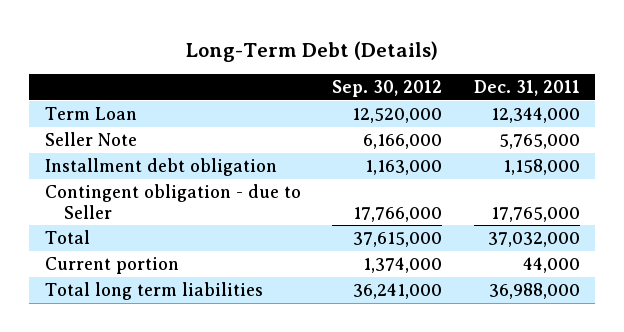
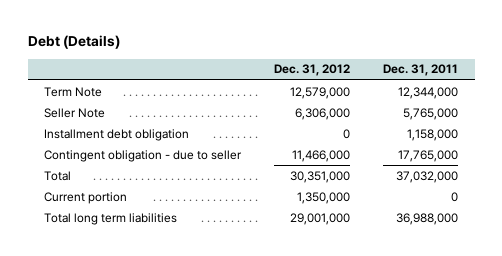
[186,40,439,62] Long-Term Debt (Details) -> [27,35,120,50] Debt (Details)
[332,80,443,98] Sep. 30, 2012 -> none
none -> [274,64,351,77] Dec. 31, 2012
[44,106,137,120] Term Loan -> [44,86,103,97] Term Note
[44,183,301,219] Contingent obligation - due to Seller -> [44,149,243,162] Contingent obligation - due to seller
[522,256,580,273] 44,000 -> [451,191,459,202] 0

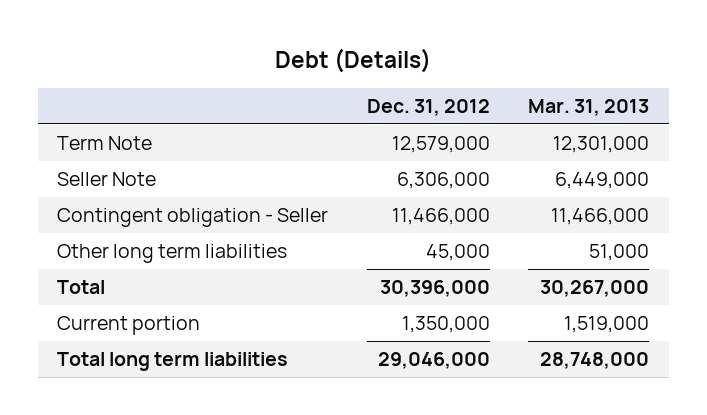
[383,64,459,77] Dec. 31, 2011 -> none
none -> [528,98,650,116] Mar. 31, 2013
[44,128,190,141] Installment debt obligation -> none
[44,149,243,162] Contingent obligation - due to seller -> [57,208,329,228] Contingent obligation - Seller
none -> [57,244,288,264] Other long term liabilities
[290,170,351,183] 30,351,000 -> [379,280,490,298] 30,396,000
[290,212,351,225] 29,001,000 -> [377,352,490,370] 29,046,000

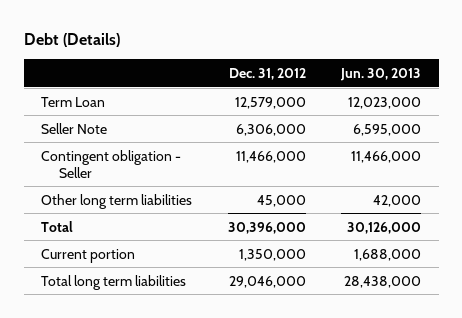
[528,98,650,116] Mar. 31, 2013 -> none
none -> [340,67,422,81] Jun. 30, 2013
[57,136,153,151] Term Note -> [41,96,106,107] Term Loan

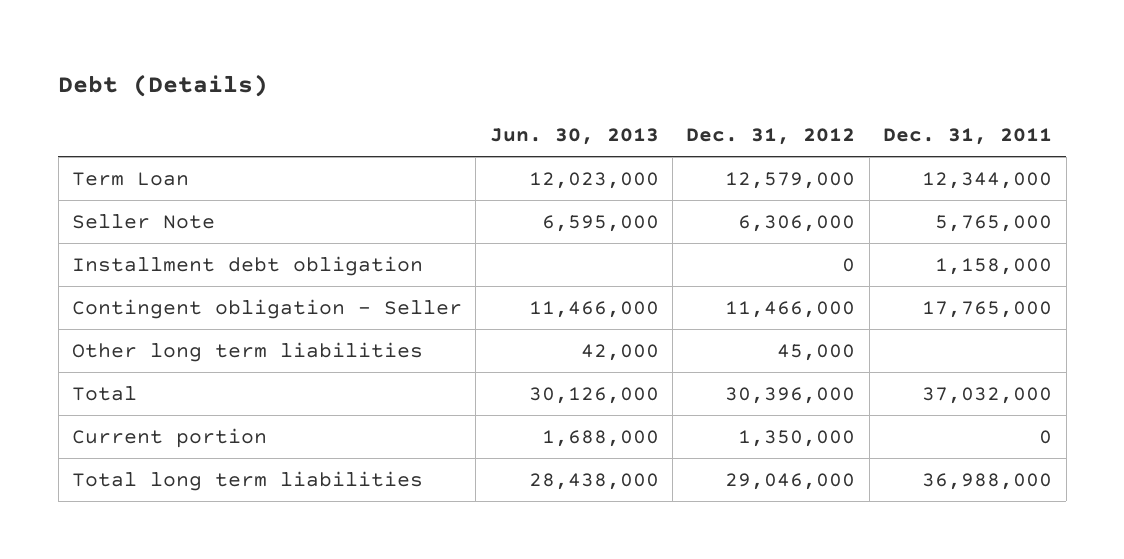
none -> [883,128,1053,146] Dec. 31, 2011
none -> [72,255,424,276] Installment debt obligation

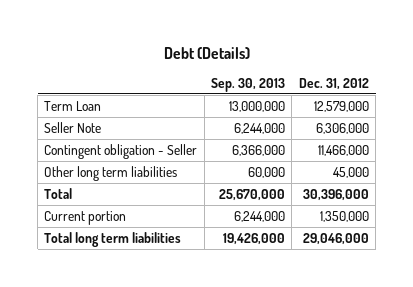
[489,128,659,146] Jun. 30, 2013 -> none
[883,128,1053,146] Dec. 31, 2011 -> none
none -> [211,77,286,92] Sep. 30, 2013
[72,255,424,276] Installment debt obligation -> none

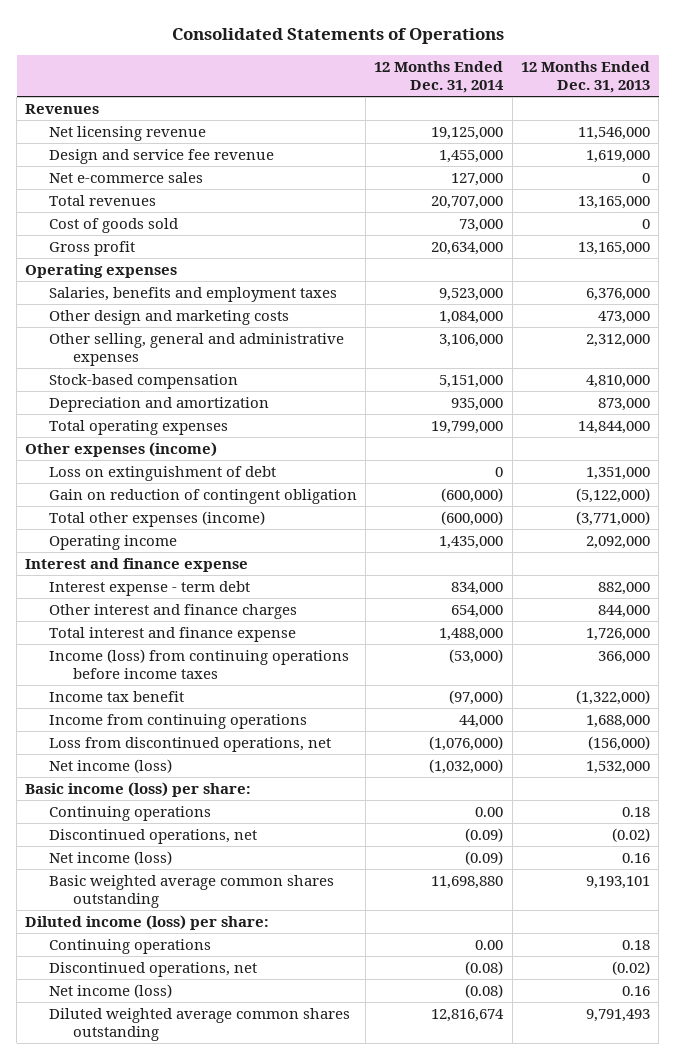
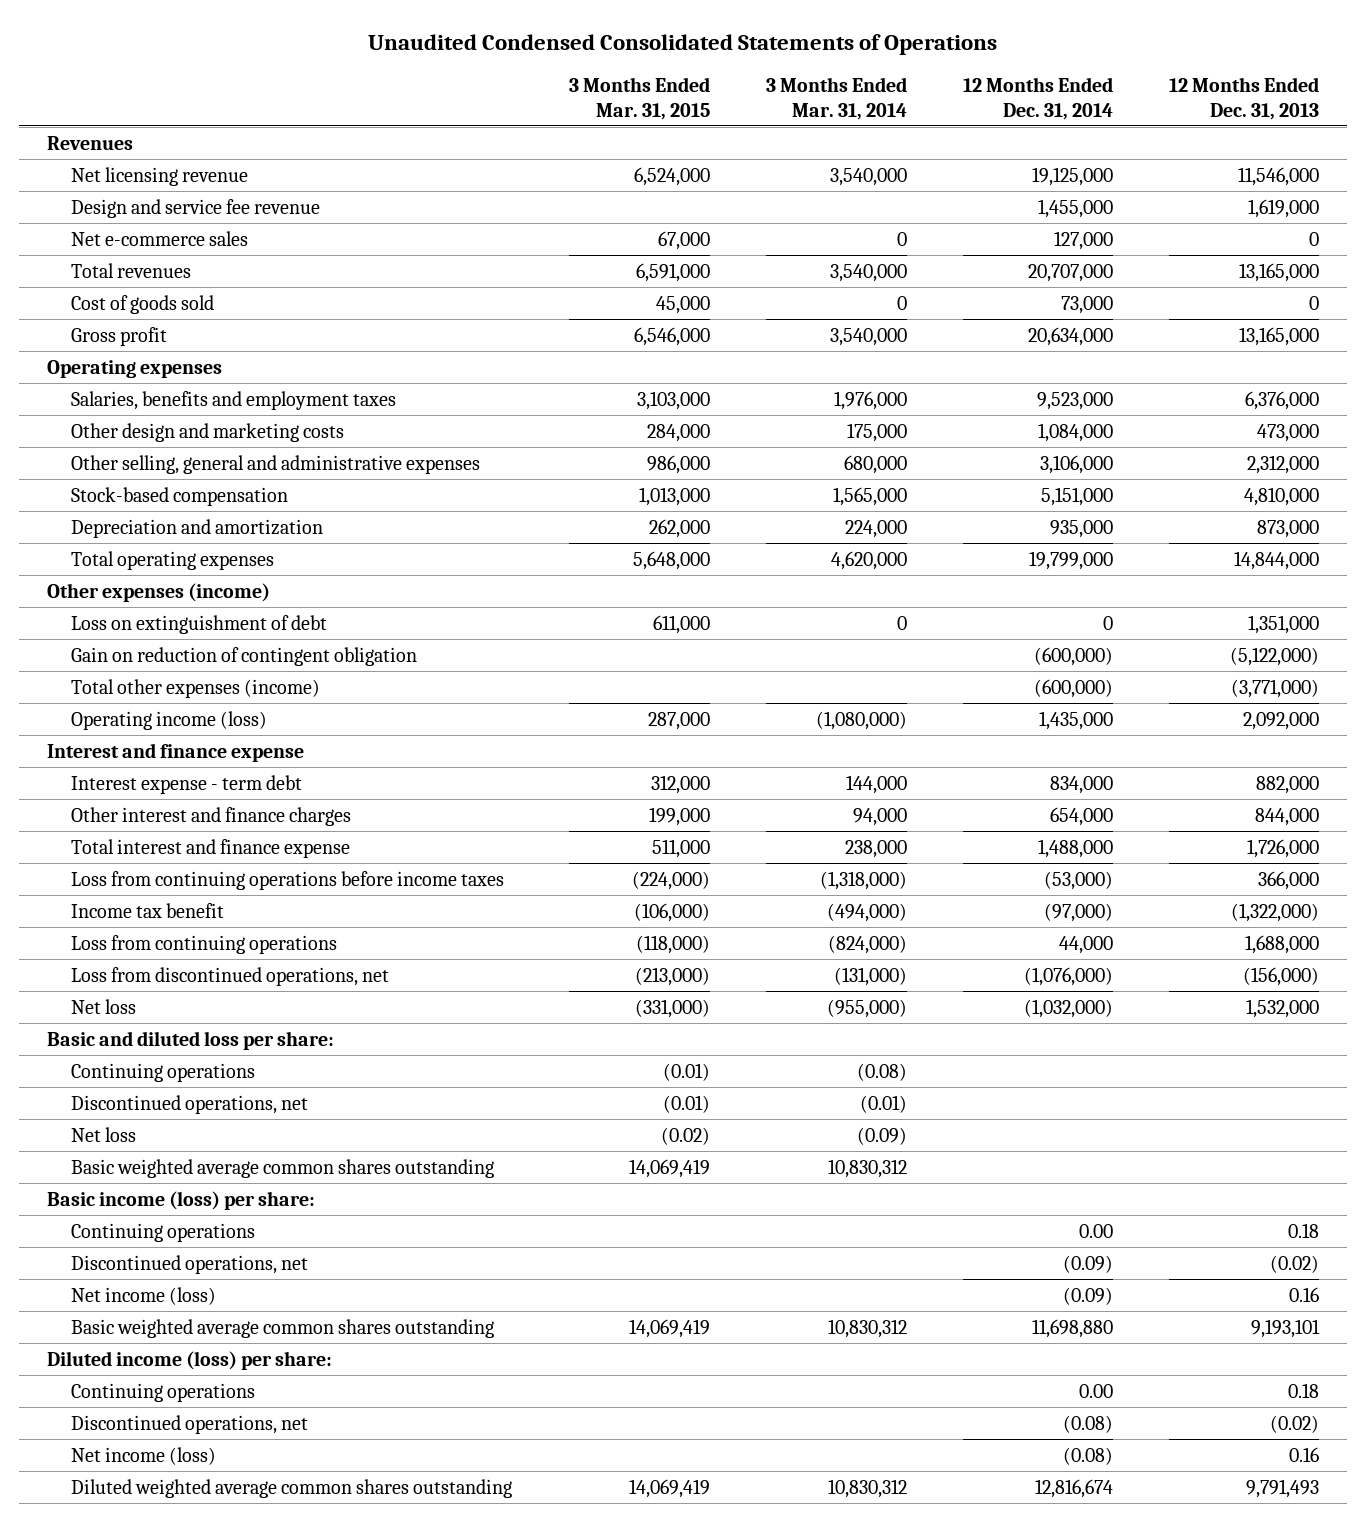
[171,27,504,44] Consolidated Statements of Operations -> [368,33,998,55] Unaudited Condensed Consolidated Statements of Operations
none -> [568,77,710,120] 3 Months Ended Mar. 31, 2015
none -> [765,77,907,120] 3 Months Ended Mar. 31, 2014
[48,534,177,550] Operating income -> [71,710,268,730] Operating income (loss)
[48,648,349,680] Income (loss) from continuing operations before income taxes -> [71,870,505,890] Loss from continuing operations before income taxes
[48,713,307,729] Income from continuing operations -> [71,934,338,954] Loss from continuing operations
[48,758,172,773] Net income (loss) -> [71,998,137,1014] Net loss
none -> [47,1030,335,1050] Basic and diluted loss per share:
none -> [71,1062,256,1082] Continuing operations
none -> [71,1094,309,1114] Discontinued operations, net
none -> [71,1126,137,1142] Net loss
none -> [71,1158,495,1178] Basic weighted average common shares outstanding

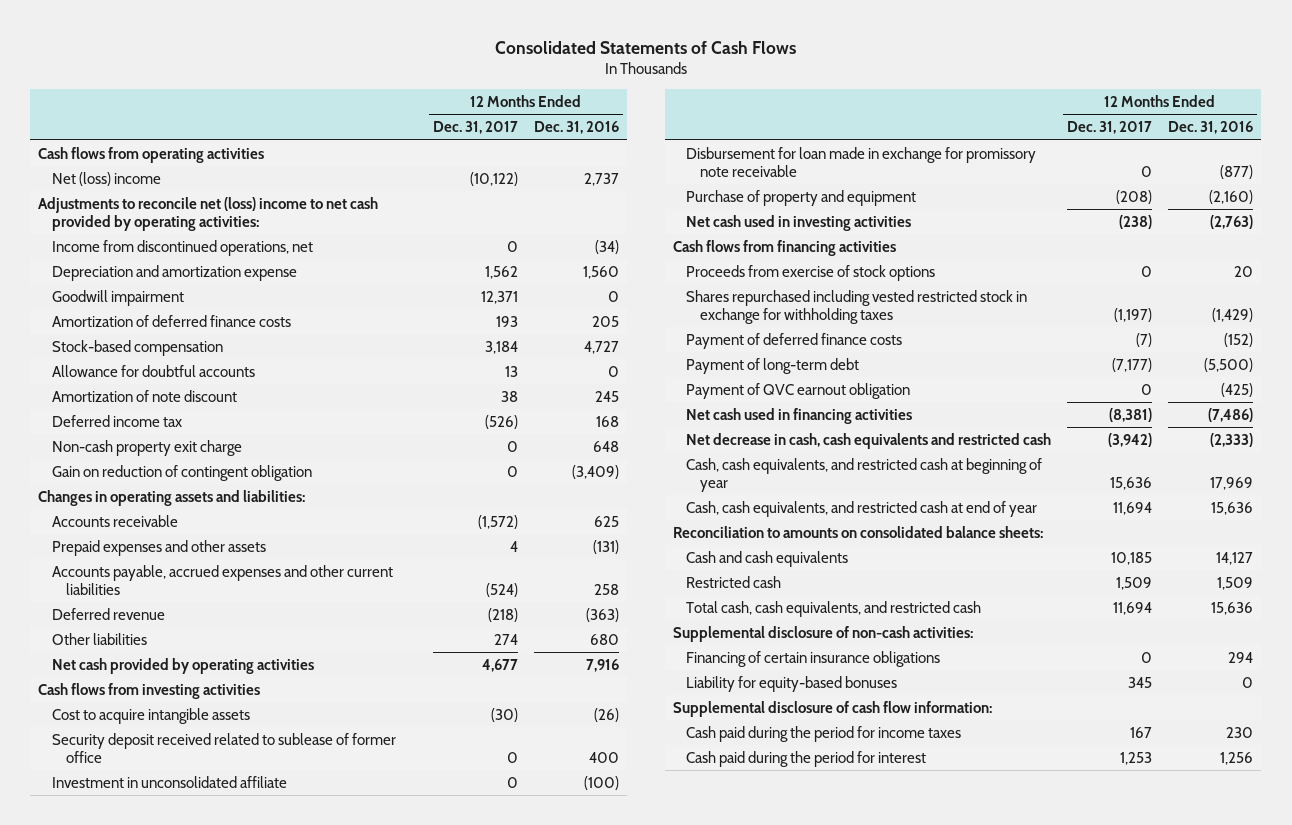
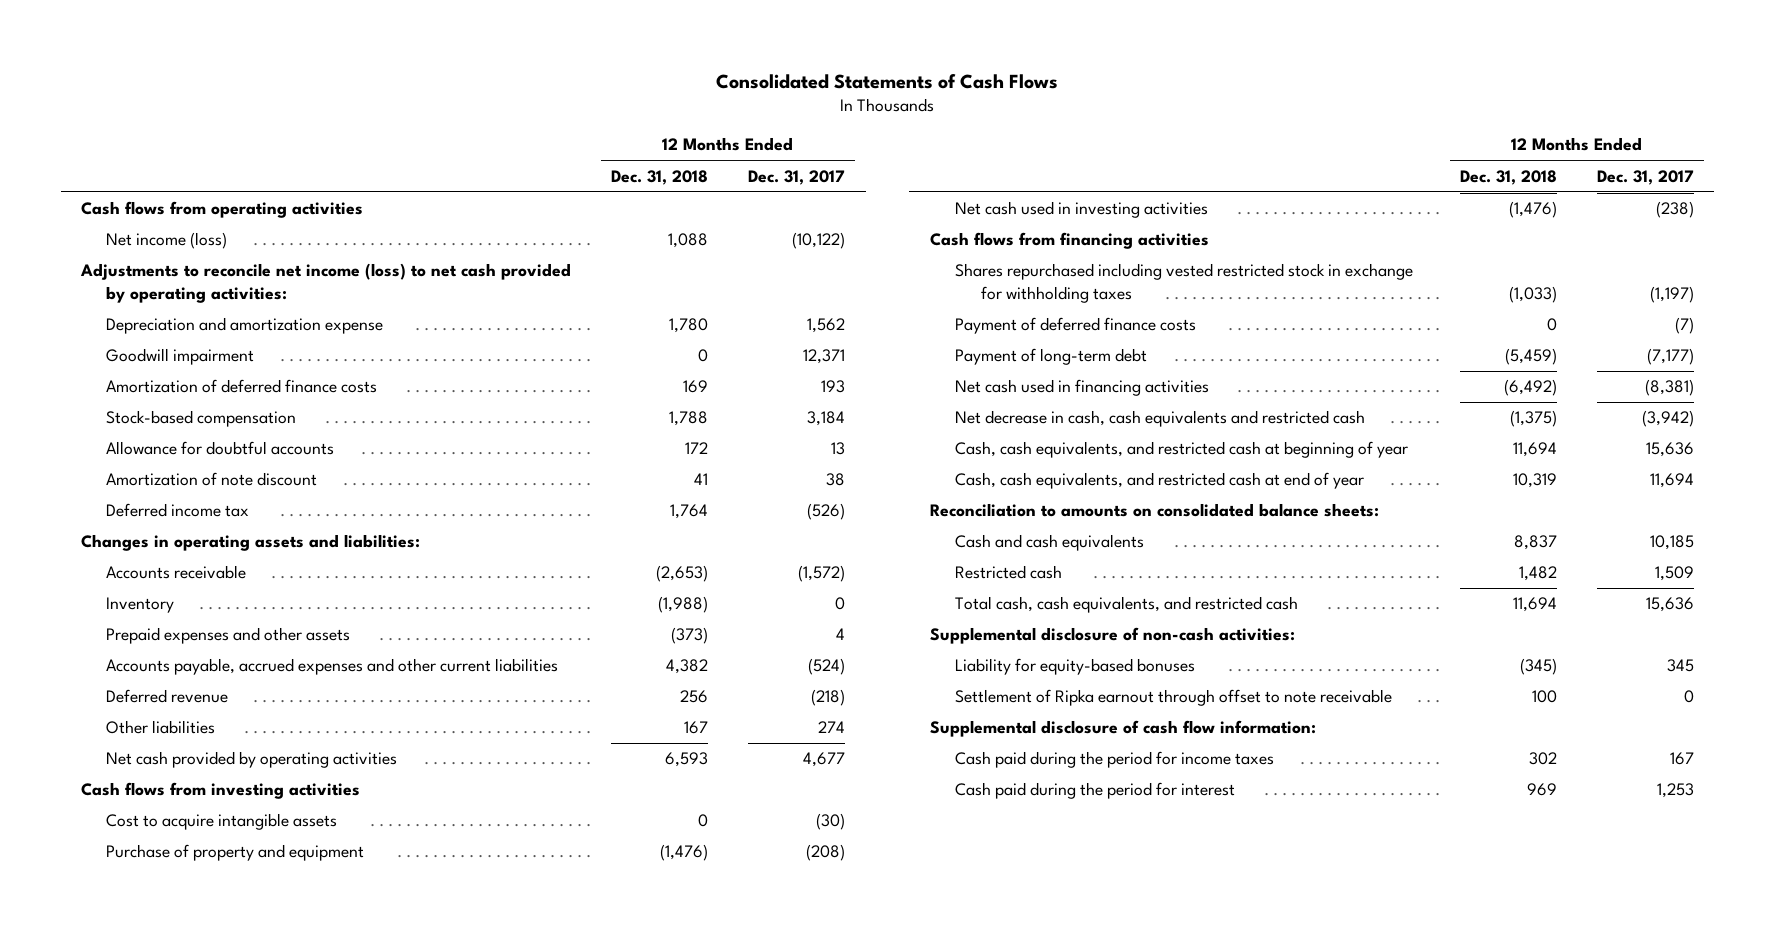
[534,121,620,135] Dec. 31, 2016 -> none
none -> [611,169,709,185] Dec. 31, 2018
[51,239,313,256] Income from discontinued operations, net -> none
[51,171,161,186] Net (loss) income -> [106,232,228,250] Net income (loss)
[38,196,379,231] Adjustments to reconcile net (loss) income to net cash provided by operating activities: -> [79,263,571,303] Adjustments to reconcile net income (loss) to net cash provided by operating activities:
[51,439,242,456] Non-cash property exit charge -> none
[51,464,312,481] Gain on reduction of contingent obligation -> none
none -> [106,597,175,614] Inventory
[51,732,396,763] Security deposit received related to sublease of former office -> none
[51,775,287,788] Investment in unconsolidated affiliate -> none
[686,146,1037,177] Disbursement for loan made in exchange for promissory note receivable -> none
[686,264,936,281] Proceeds from exercise of stock options -> none
[686,382,911,399] Payment of QVC earnout obligation -> none
[1113,601,1153,615] 11,694 -> [1646,597,1695,613] 15,636
[686,650,941,667] Financing of certain insurance obligations -> none
none -> [955,689,1393,707] Settlement of Ripka earnout through offset to note receivable

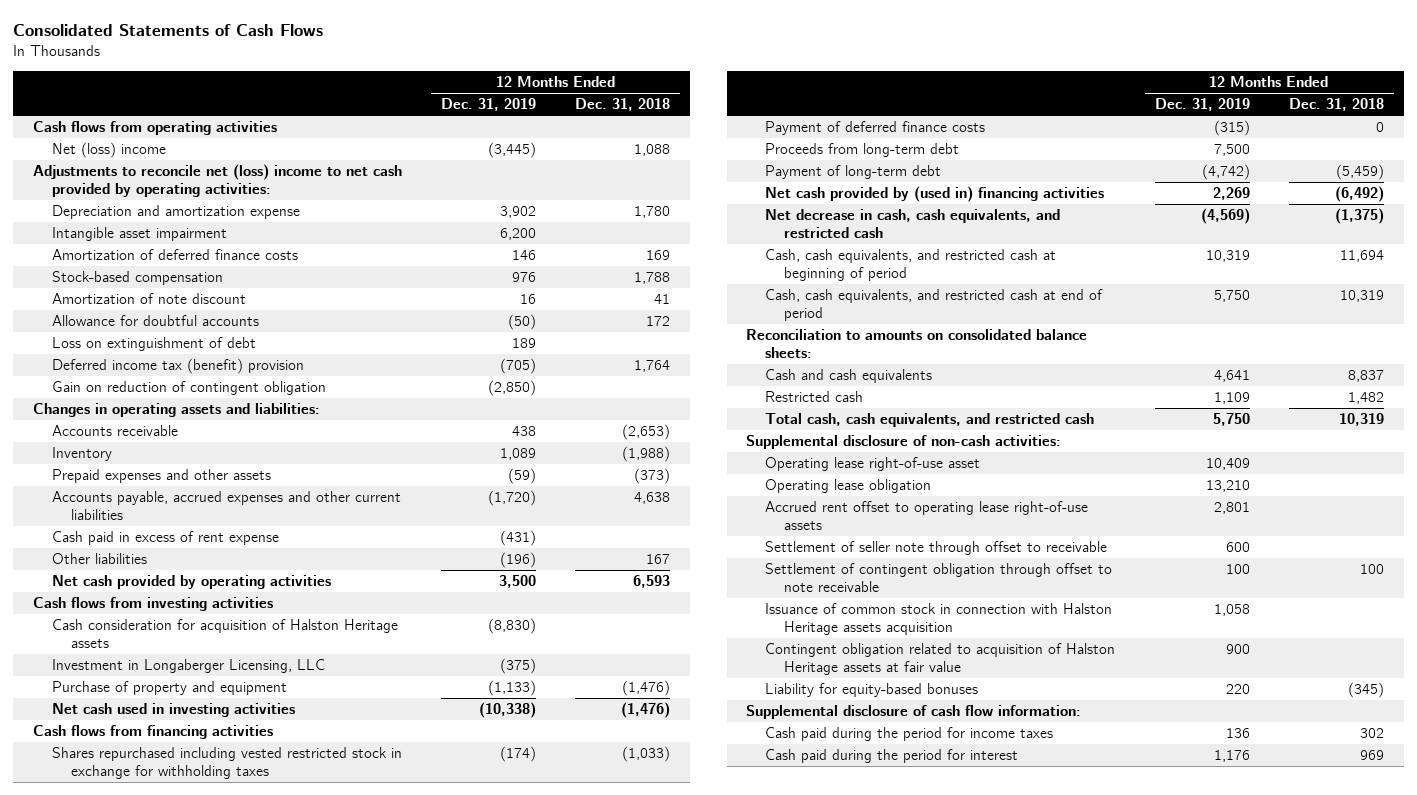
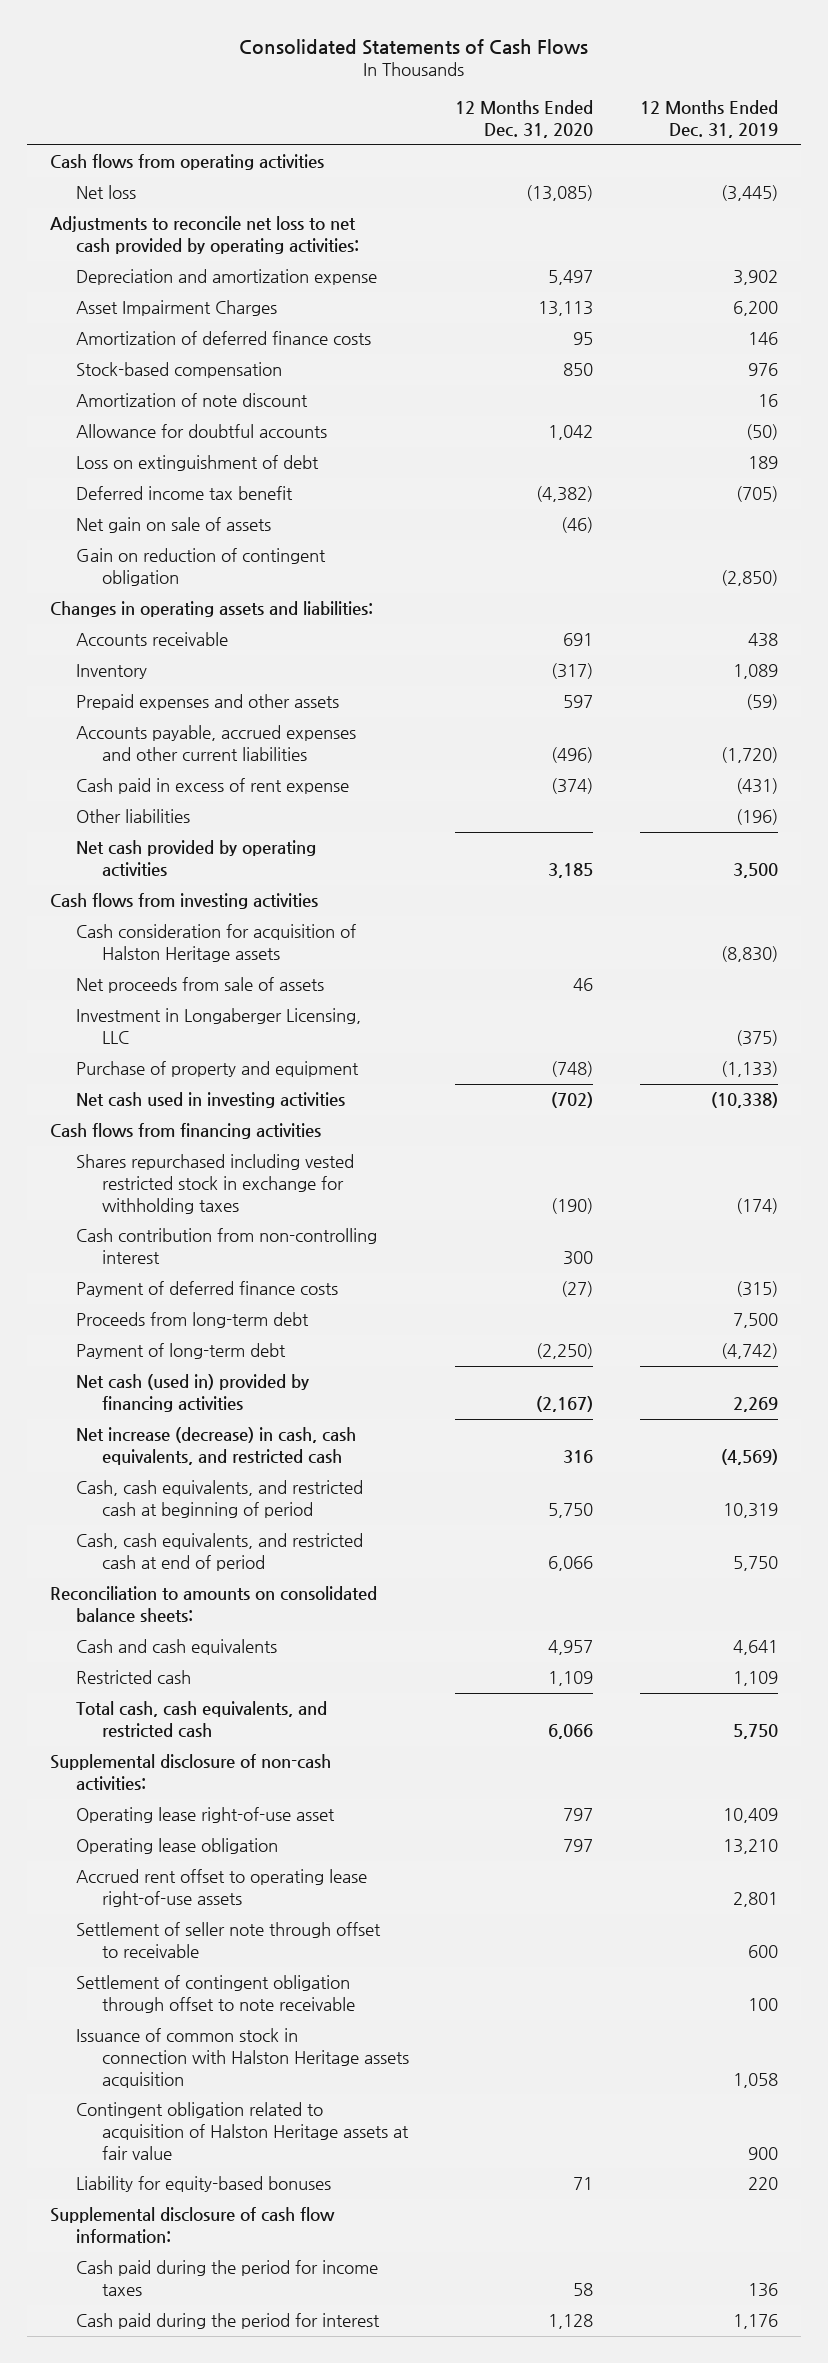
[575,98,671,112] Dec. 31, 2018 -> none
none -> [455,100,594,138] 12 Months Ended Dec. 31, 2020
[51,142,166,159] Net (loss) income -> [76,185,137,200] Net loss
[32,164,402,198] Adjustments to reconcile net (loss) income to net cash provided by operating activities: -> [50,216,360,254] Adjustments to reconcile net loss to net cash provided by operating activities:
[51,227,227,242] Intangible asset impairment -> [76,300,278,317] Asset Impairment Charges
[51,358,304,375] Deferred income tax (benefit) provision -> [76,486,294,501] Deferred income tax benefit
none -> [76,517,272,534] Net gain on sale of assets
none -> [76,977,325,994] Net proceeds from sale of assets
none -> [76,1228,378,1264] Cash contribution from non-controlling interest
[765,186,1105,203] Net cash provided by (used in) financing activities -> [76,1374,310,1412] Net cash (used in) provided by financing activities
[765,209,1061,239] Net decrease in cash, cash equivalents, and restricted cash -> [76,1427,357,1465] Net increase (decrease) in cash, cash equivalents, and restricted cash

